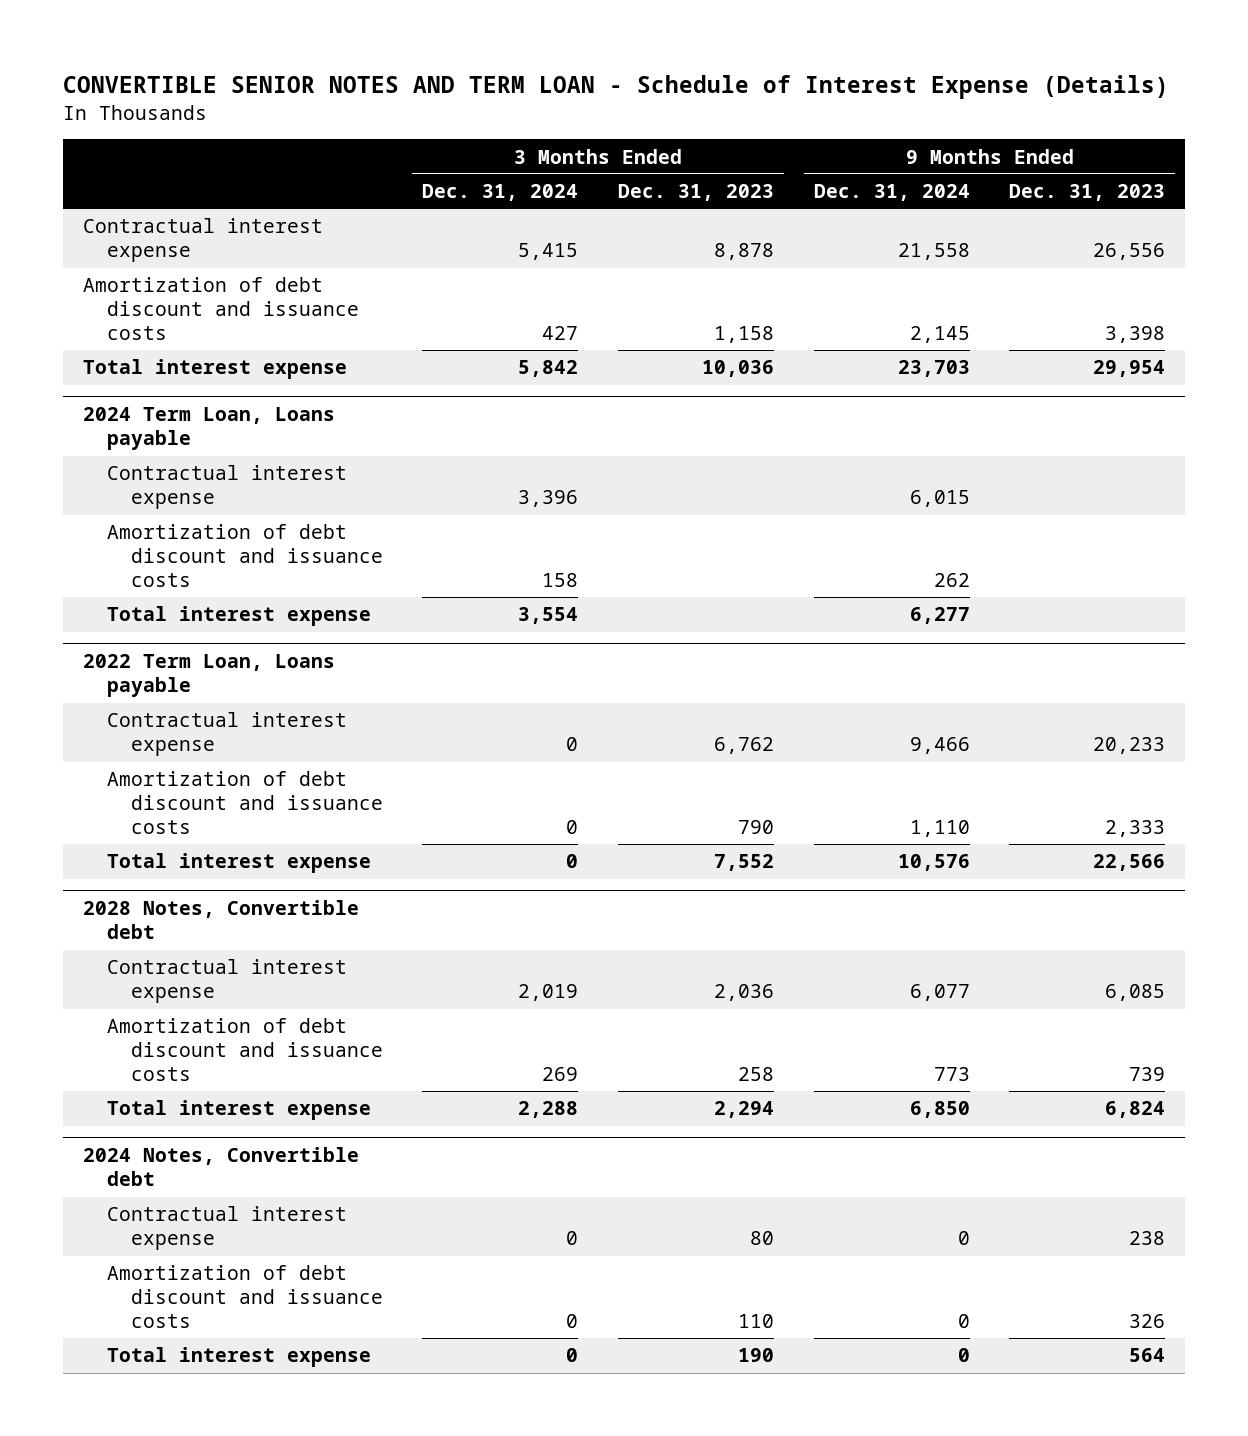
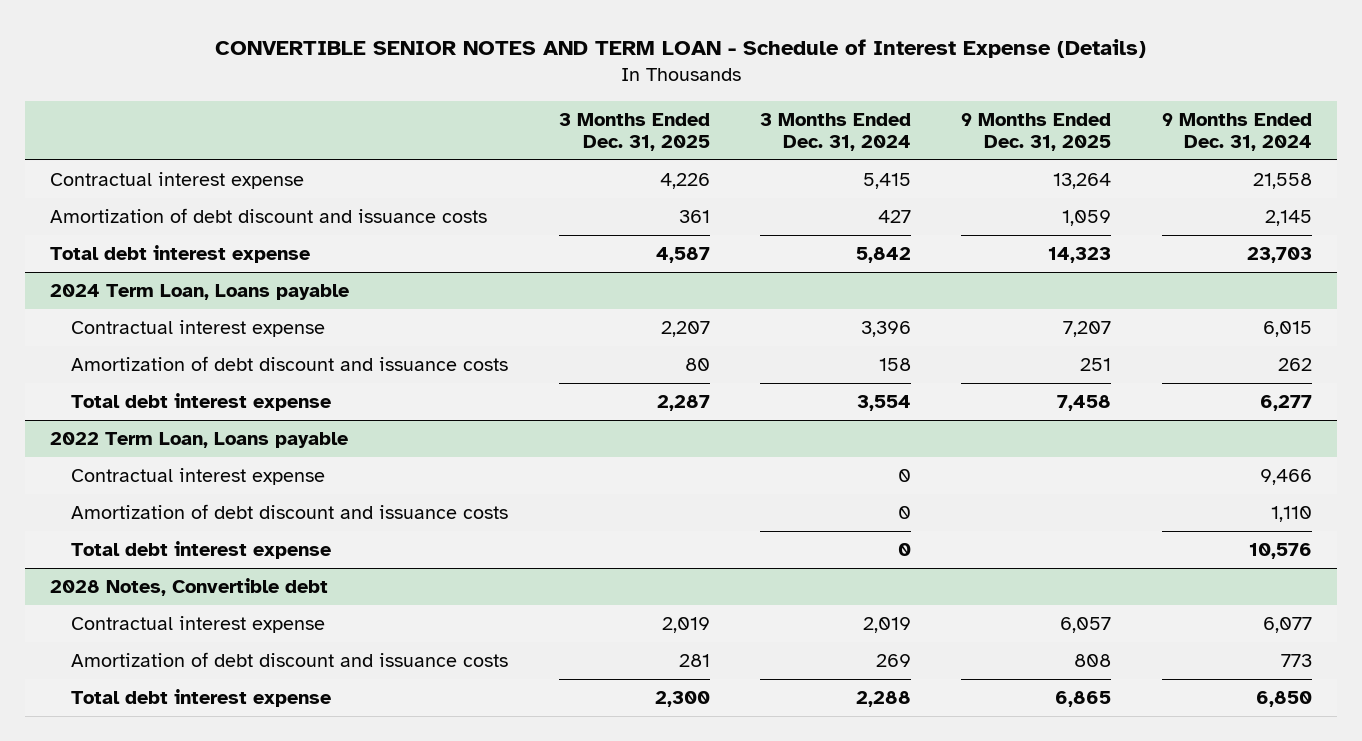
[618,184,775,202] Dec. 31, 2023 -> none
[1009,184,1166,202] Dec. 31, 2023 -> none
none -> [558,112,710,152] 3 Months Ended Dec. 31, 2025
none -> [961,112,1112,152] 9 Months Ended Dec. 31, 2025
[82,359,347,380] Total interest expense -> [50,244,311,263] Total debt interest expense
[106,606,371,627] Total interest expense -> [71,392,332,411] Total debt interest expense
[106,853,371,874] Total interest expense -> [71,540,332,559] Total debt interest expense
[82,1147,359,1187] 2024 Notes, Convertible debt -> none
[106,1206,347,1251] Contractual interest expense -> none
[106,1265,383,1329] Amortization of debt discount and issuance costs -> none
[106,1347,371,1368] Total interest expense -> none
[106,1100,371,1121] Total interest expense -> [71,688,332,707] Total debt interest expense

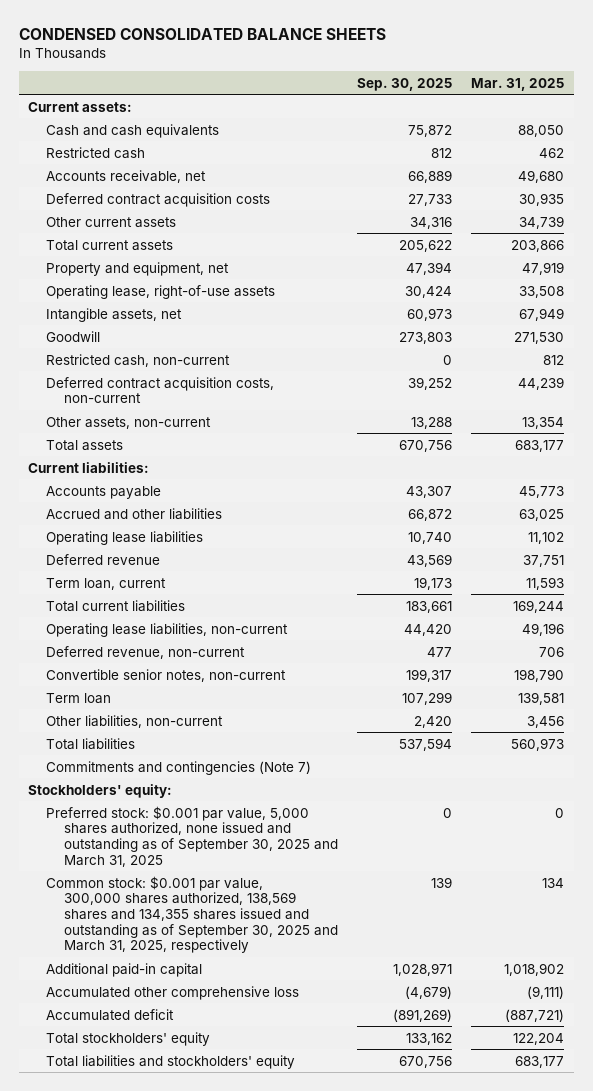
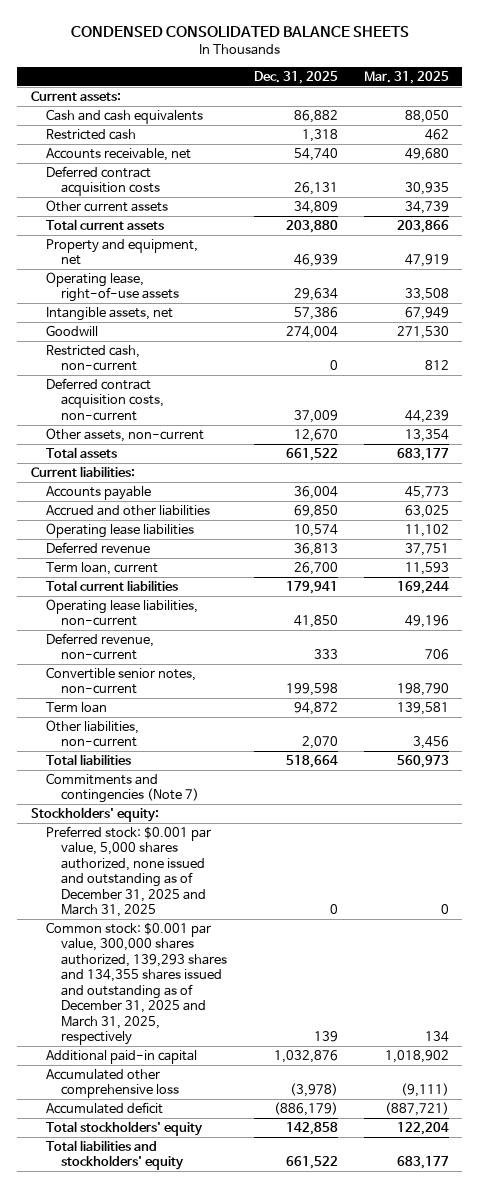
[357,77,453,91] Sep. 30, 2025 -> none
none -> [253,70,338,84] Dec. 31, 2025
[46,805,338,867] Preferred stock: $0.001 par value, 5,000 shares authorized, none issued and outstanding as of September 30, 2025 and March 31, 2025 -> [45,825,211,918] Preferred stock: $0.001 par value, 5,000 shares authorized, none issued and outstanding as of December 31, 2025 and March 31, 2025
[46,875,338,954] Common stock: $0.001 par value, 300,000 shares authorized, 138,569 shares and 134,355 shares issued and outstanding as of September 30, 2025 and March 31, 2025, respectively -> [45,921,228,1046] Common stock: $0.001 par value, 300,000 shares authorized, 139,293 shares and 134,355 shares issued and outstanding as of December 31, 2025 and March 31, 2025, respectively

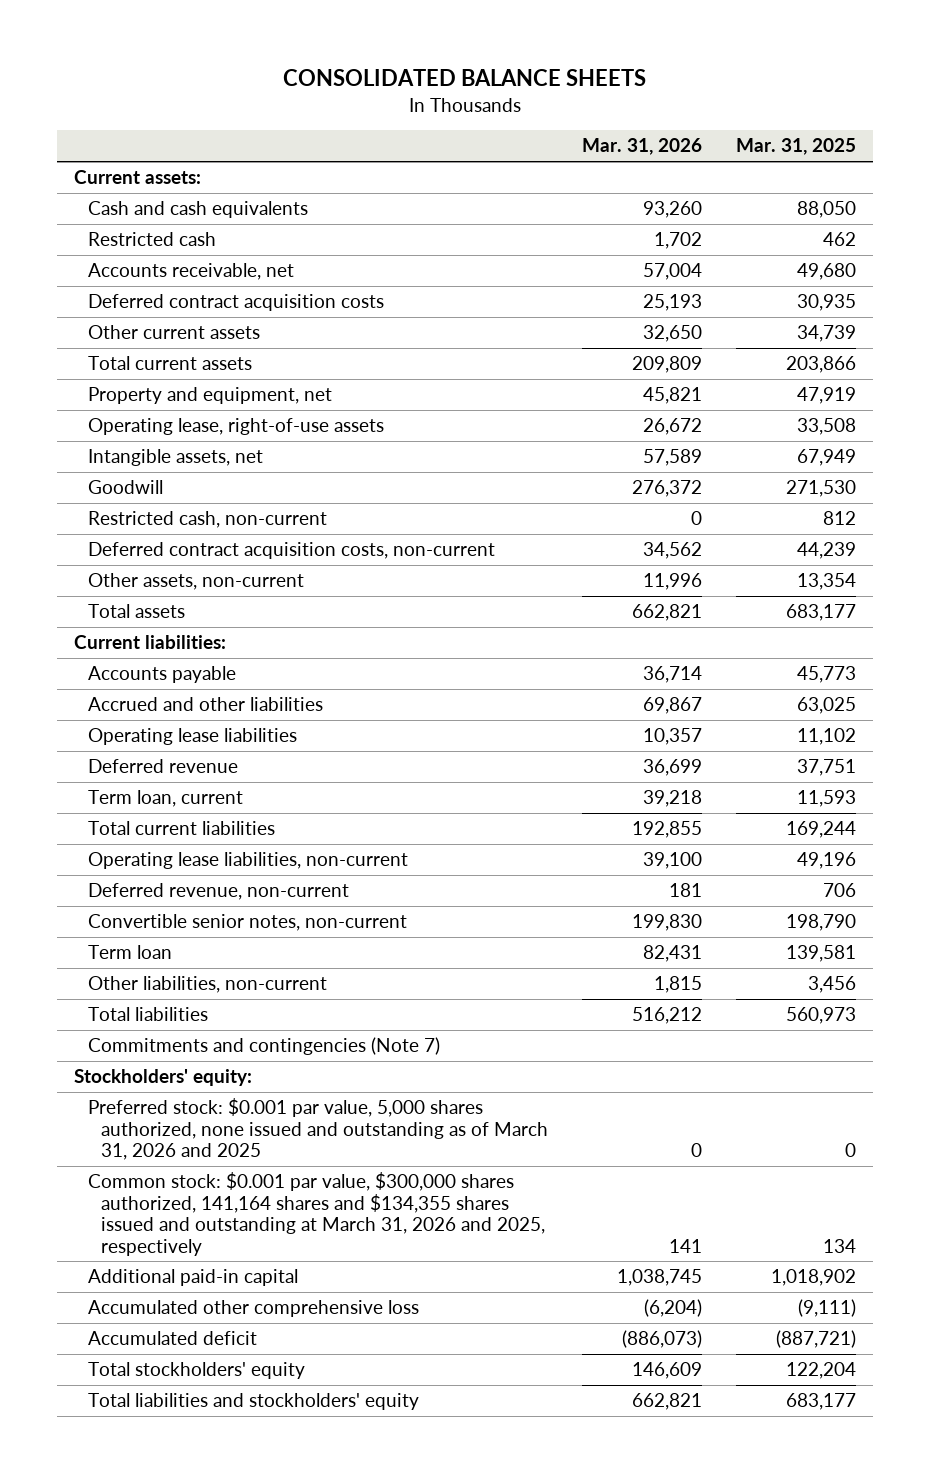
[70,26,409,38] CONDENSED CONSOLIDATED BALANCE SHEETS -> [283,69,647,87] CONSOLIDATED BALANCE SHEETS
[253,70,338,84] Dec. 31, 2025 -> none
none -> [582,138,703,156] Mar. 31, 2026
[45,825,211,918] Preferred stock: $0.001 par value, 5,000 shares authorized, none issued and outstanding as of December 31, 2025 and March 31, 2025 -> [87,1098,548,1161] Preferred stock: $0.001 par value, 5,000 shares authorized, none issued and outstanding as of March 31, 2026 and 2025
[45,921,228,1046] Common stock: $0.001 par value, 300,000 shares authorized, 139,293 shares and 134,355 shares issued and outstanding as of December 31, 2025 and March 31, 2025, respectively -> [87,1172,545,1256] Common stock: $0.001 par value, $300,000 shares authorized, 141,164 shares and $134,355 shares issued and outstanding at March 31, 2026 and 2025, respectively

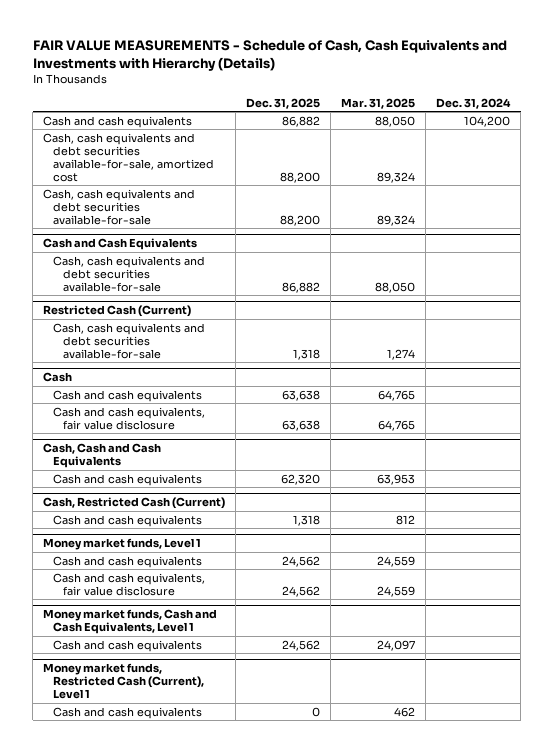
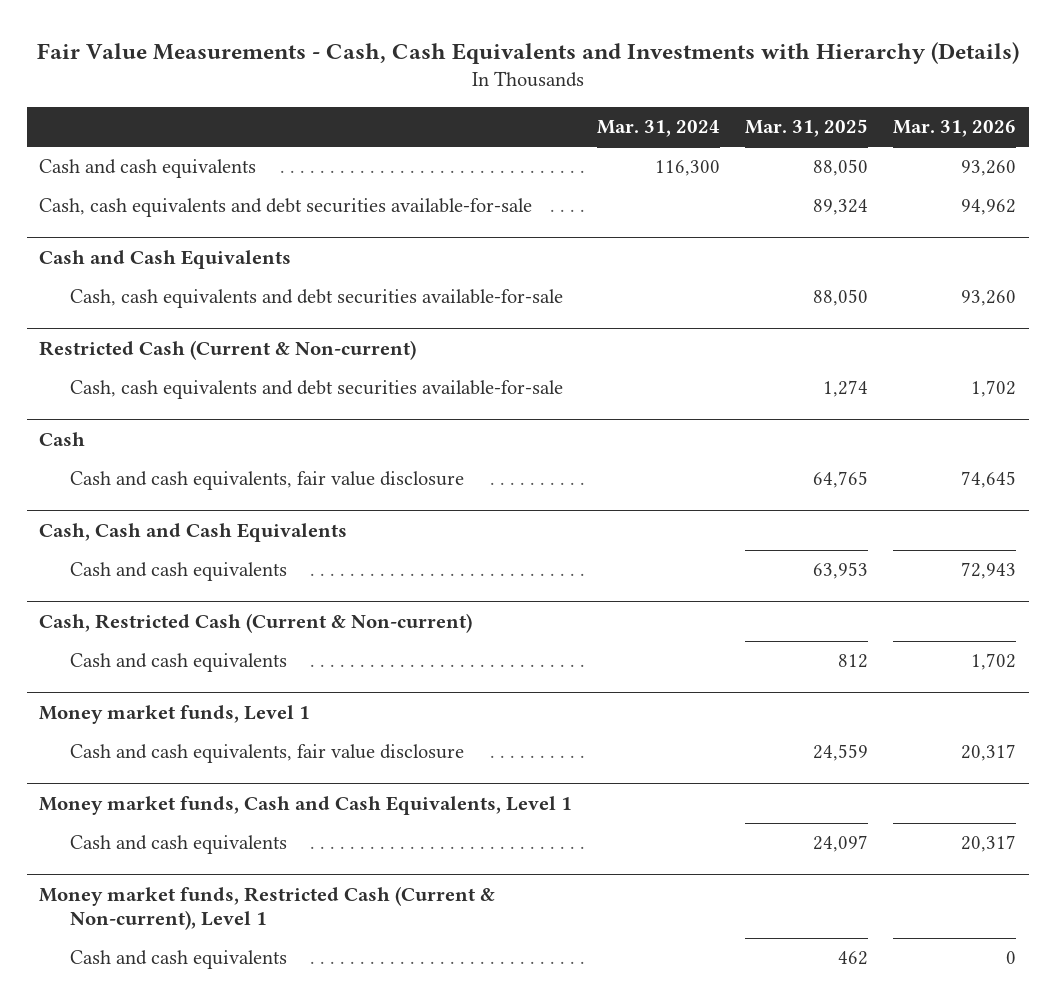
[32,40,507,71] FAIR VALUE MEASUREMENTS - Schedule of Cash, Cash Equivalents and Investments with Hierarchy (Details) -> [36,41,1019,64] Fair Value Measurements - Cash, Cash Equivalents and Investments with Hierarchy (Details)
[246,97,321,109] Dec. 31, 2025 -> none
[436,97,512,109] Dec. 31, 2024 -> none
none -> [597,120,721,138] Mar. 31, 2024
none -> [893,120,1017,138] Mar. 31, 2026
[43,132,215,182] Cash, cash equivalents and debt securities available-for-sale, amortized cost -> none
[43,305,192,318] Restricted Cash (Current) -> [39,339,417,360] Restricted Cash (Current & Non-current)
[53,389,203,402] Cash and cash equivalents -> none
[43,497,226,510] Cash, Restricted Cash (Current) -> [39,612,473,633] Cash, Restricted Cash (Current & Non-current)
[53,555,203,568] Cash and cash equivalents -> none
[43,663,205,700] Money market funds, Restricted Cash (Current), Level 1 -> [39,885,496,931] Money market funds, Restricted Cash (Current & Non-current), Level 1

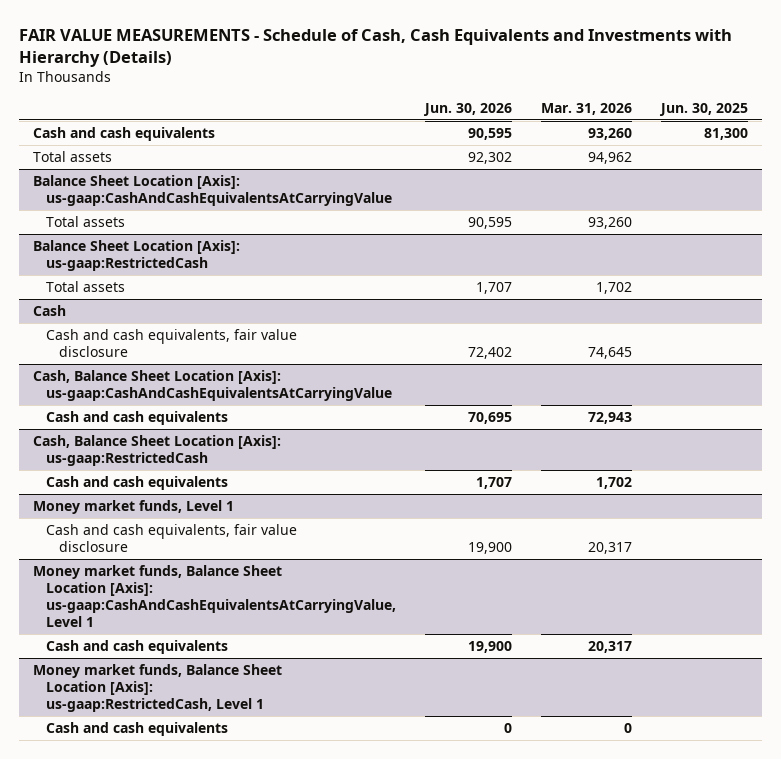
[36,41,1019,64] Fair Value Measurements - Cash, Cash Equivalents and Investments with Hierarchy (Details) -> [18,28,732,67] FAIR VALUE MEASUREMENTS - Schedule of Cash, Cash Equivalents and Investments with Hierarchy (Details)
[597,120,721,138] Mar. 31, 2024 -> none
[745,119,869,138] Mar. 31, 2025 -> none
none -> [422,102,512,116] Jun. 30, 2026
none -> [658,102,748,116] Jun. 30, 2025
[39,249,292,269] Cash and Cash Equivalents -> none
[39,339,417,360] Restricted Cash (Current & Non-current) -> none
[39,198,533,218] Cash, cash equivalents and debt securities available-for-sale -> [33,150,113,162] Total assets
none -> [33,174,393,206] Balance Sheet Location [Axis]: us-gaap:CashAndCashEquivalentsAtCarryingValue
[70,289,564,309] Cash, cash equivalents and debt securities available-for-sale -> [46,215,126,227] Total assets
none -> [33,239,241,271] Balance Sheet Location [Axis]: us-gaap:RestrictedCash
[70,380,564,400] Cash, cash equivalents and debt securities available-for-sale -> [46,280,126,292] Total assets
[39,522,348,542] Cash, Cash and Cash Equivalents -> none
none -> [33,369,393,401] Cash, Balance Sheet Location [Axis]: us-gaap:CashAndCashEquivalentsAtCarryingValue
[39,612,473,633] Cash, Restricted Cash (Current & Non-current) -> none
none -> [33,434,282,466] Cash, Balance Sheet Location [Axis]: us-gaap:RestrictedCash
[39,795,573,815] Money market funds, Cash and Cash Equivalents, Level 1 -> none
none -> [33,564,397,627] Money market funds, Balance Sheet Location [Axis]: us-gaap:CashAndCashEquivalentsAtCarryingValue, Level 1
[39,885,496,931] Money market funds, Restricted Cash (Current & Non-current), Level 1 -> none
none -> [33,663,283,712] Money market funds, Balance Sheet Location [Axis]: us-gaap:RestrictedCash, Level 1

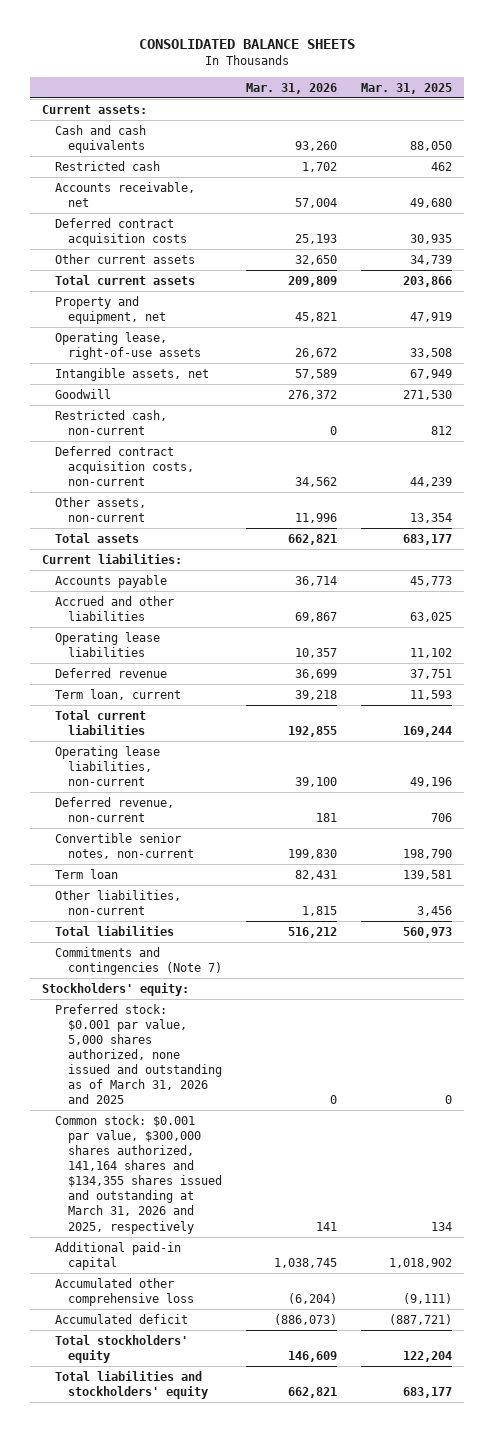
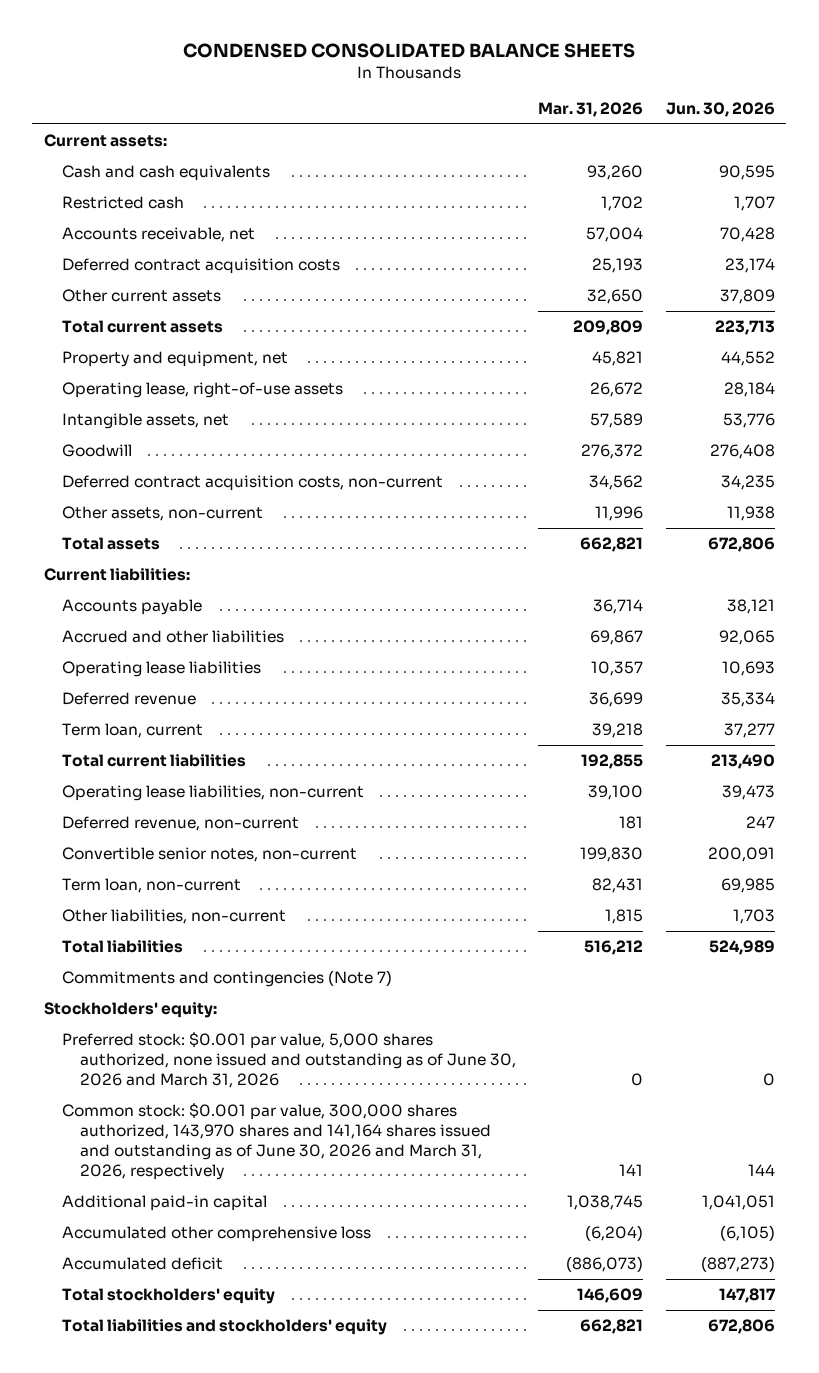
[139,38,356,49] CONSOLIDATED BALANCE SHEETS -> [183,42,636,58] CONDENSED CONSOLIDATED BALANCE SHEETS
[361,82,453,94] Mar. 31, 2025 -> none
none -> [665,102,775,118] Jun. 30, 2026
[55,409,168,435] Restricted cash, non-current -> none
[55,868,119,879] Term loan -> [61,877,241,893] Term loan, non-current
[55,1003,222,1105] Preferred stock: $0.001 par value, 5,000 shares authorized, none issued and outstanding as of March 31, 2026 and 2025 -> [61,1031,516,1089] Preferred stock: $0.001 par value, 5,000 shares authorized, none issued and outstanding as of June 30, 2026 and March 31, 2026
[55,1114,222,1234] Common stock: $0.001 par value, $300,000 shares authorized, 141,164 shares and $134,355 shares issued and outstanding at March 31, 2026 and 2025, respectively -> [61,1102,491,1181] Common stock: $0.001 par value, 300,000 shares authorized, 143,970 shares and 141,164 shares issued and outstanding as of June 30, 2026 and March 31, 2026, respectively

